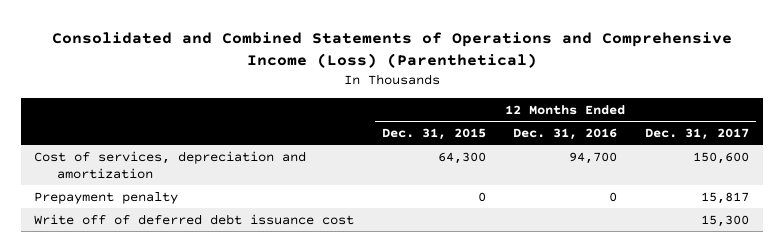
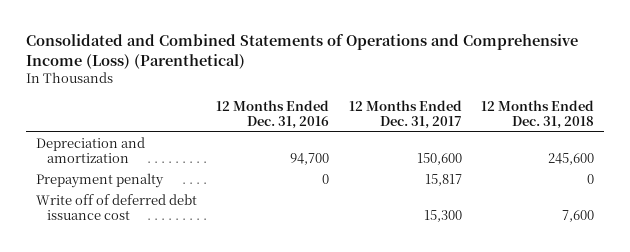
[381,127,486,140] Dec. 31, 2015 -> none
none -> [481,99,595,129] 12 Months Ended Dec. 31, 2018
[34,150,307,179] Cost of services, depreciation and amortization -> [35,137,145,164] Depreciation and amortization

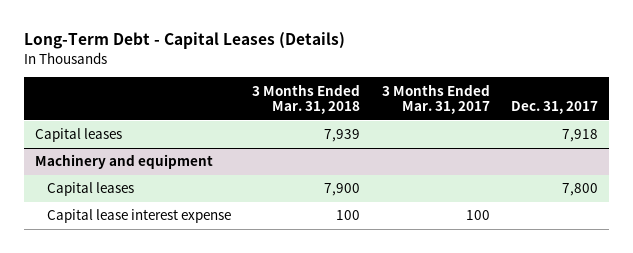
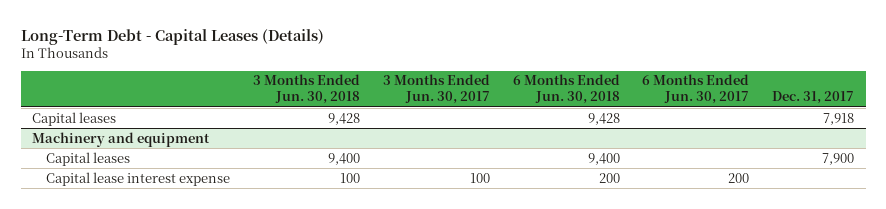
[252,83,361,115] 3 Months Ended Mar. 31, 2018 -> none
[381,83,490,115] 3 Months Ended Mar. 31, 2017 -> none
none -> [253,74,361,105] 3 Months Ended Jun. 30, 2018
none -> [382,74,490,105] 3 Months Ended Jun. 30, 2017
none -> [512,74,620,105] 6 Months Ended Jun. 30, 2018
none -> [642,74,750,105] 6 Months Ended Jun. 30, 2017
[562,183,599,197] 7,800 -> [822,152,855,165] 7,900

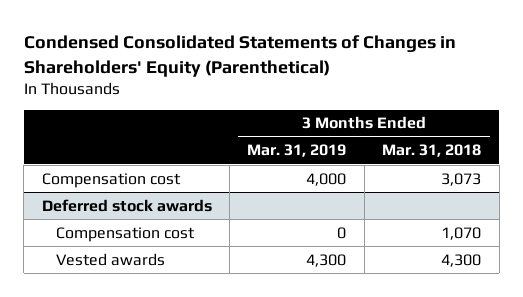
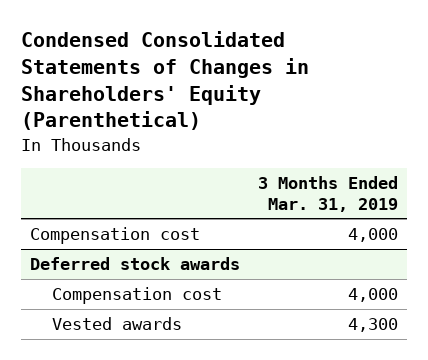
[382,144,482,158] Mar. 31, 2018 -> none
[337,226,347,239] 0 -> [348,288,399,303] 4,000

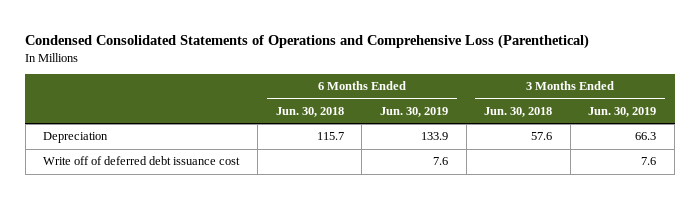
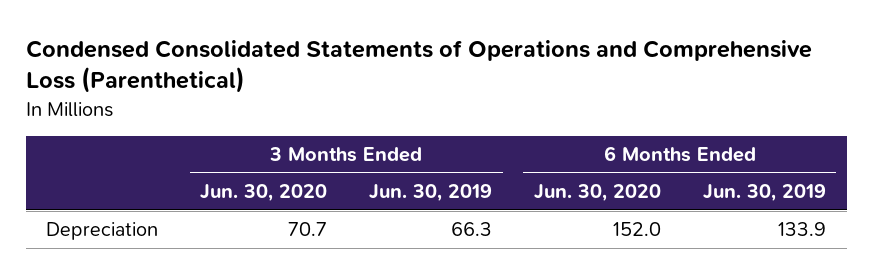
[275,106,344,117] Jun. 30, 2018 -> none
[484,106,553,117] Jun. 30, 2018 -> none
none -> [200,184,328,203] Jun. 30, 2020
none -> [533,184,661,203] Jun. 30, 2020
[43,156,241,166] Write off of deferred debt issuance cost -> none

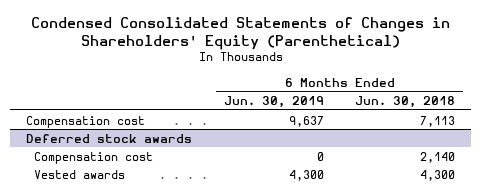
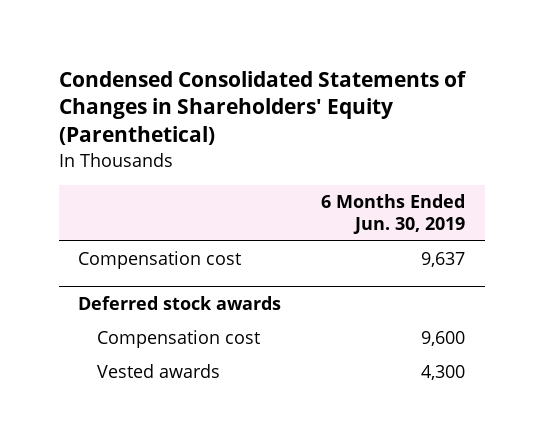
[355,95,456,108] Jun. 30, 2018 -> none
[316,151,324,161] 0 -> [421,331,466,347] 9,600

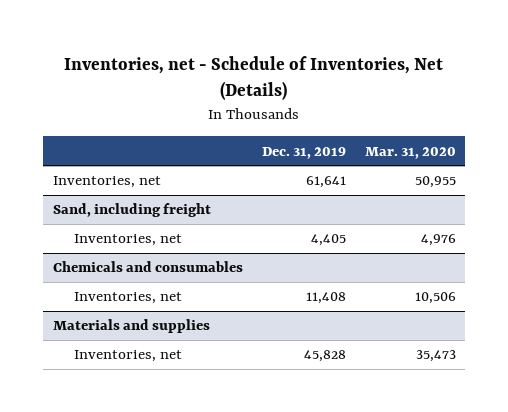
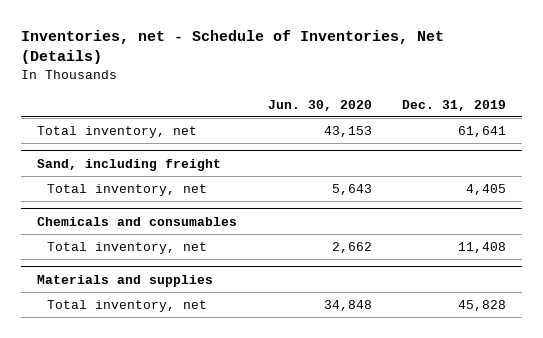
[364,146,456,159] Mar. 31, 2020 -> none
none -> [267,99,372,111] Jun. 30, 2020
[52,176,161,189] Inventories, net -> [36,125,197,138] Total inventory, net
[74,234,183,247] Inventories, net -> [46,183,207,196] Total inventory, net
[74,292,183,305] Inventories, net -> [46,241,207,254] Total inventory, net
[74,350,183,363] Inventories, net -> [46,299,207,312] Total inventory, net

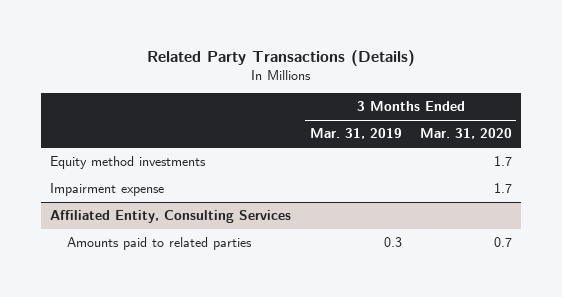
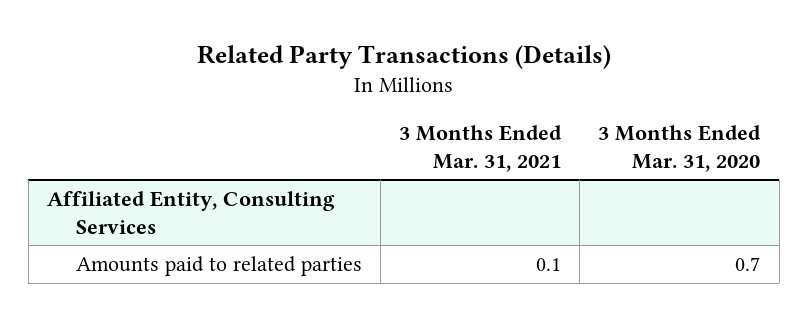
[309,128,402,140] Mar. 31, 2019 -> none
none -> [399,125,563,172] 3 Months Ended Mar. 31, 2021
[50,156,207,170] Equity method investments -> none
[50,183,165,197] Impairment expense -> none

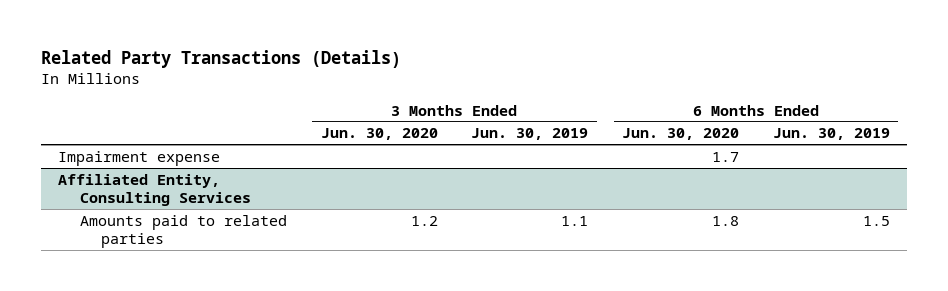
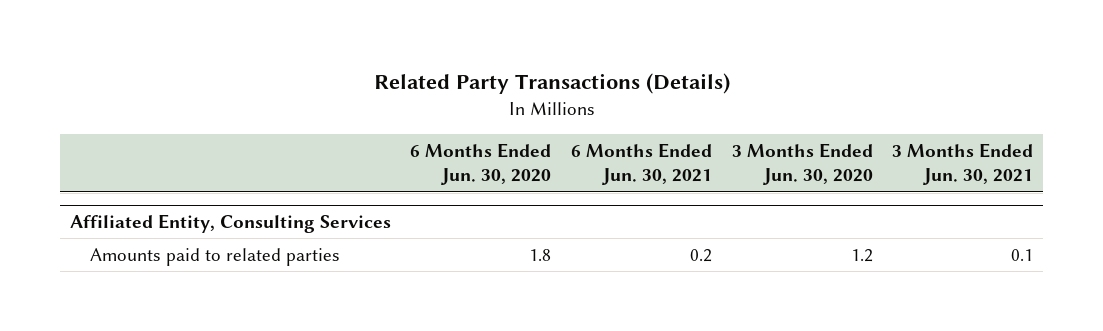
[471,128,589,141] Jun. 30, 2019 -> none
[772,128,890,141] Jun. 30, 2019 -> none
none -> [571,142,713,186] 6 Months Ended Jun. 30, 2021
none -> [892,142,1034,186] 3 Months Ended Jun. 30, 2021
[58,150,221,166] Impairment expense -> none

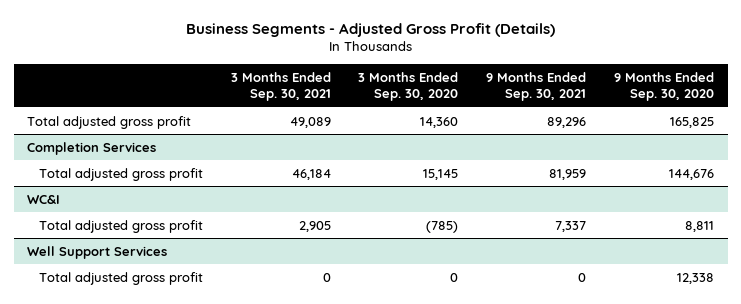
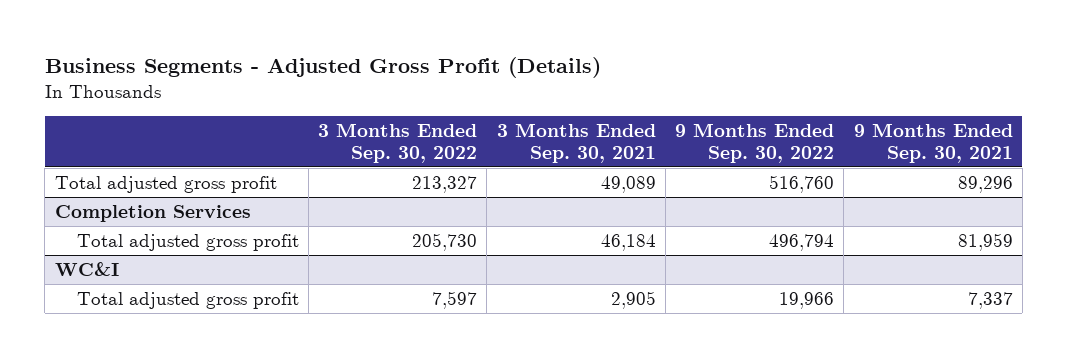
[358,72,459,102] 3 Months Ended Sep. 30, 2020 -> none
[613,72,714,102] 9 Months Ended Sep. 30, 2020 -> none
none -> [318,122,478,163] 3 Months Ended Sep. 30, 2022
none -> [675,122,835,163] 9 Months Ended Sep. 30, 2022
[27,245,168,259] Well Support Services -> none
[38,271,203,285] Total adjusted gross profit -> none

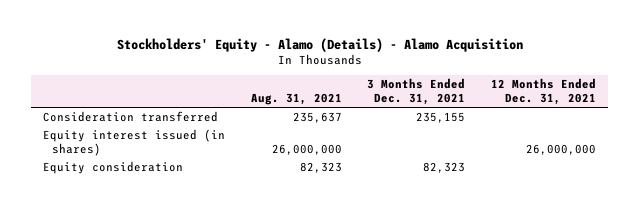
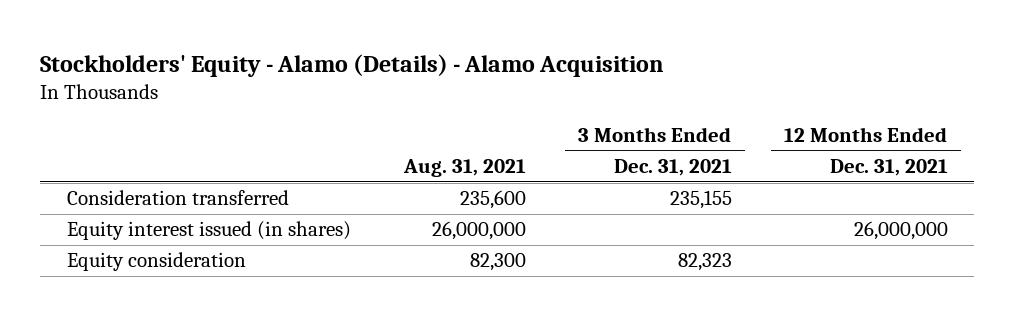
[292,111,342,123] 235,637 -> [459,190,526,210] 235,600
[299,161,342,173] 82,323 -> [469,253,526,272] 82,300

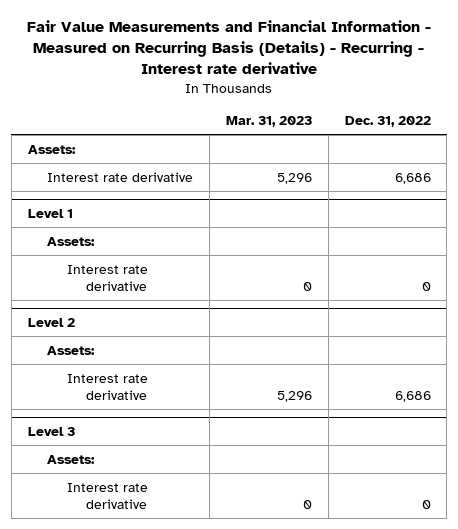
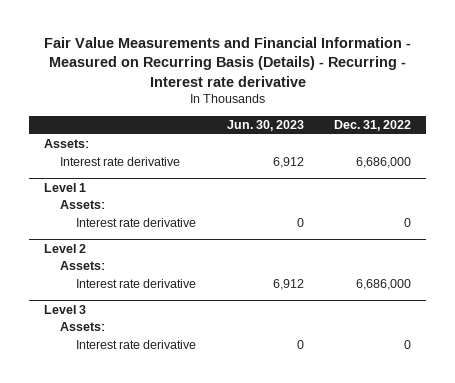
[225,115,312,127] Mar. 31, 2023 -> none
none -> [226,119,304,131] Jun. 30, 2023
[394,172,431,184] 6,686 -> [356,157,412,169] 6,686,000
[394,390,431,402] 6,686 -> [356,279,412,291] 6,686,000

